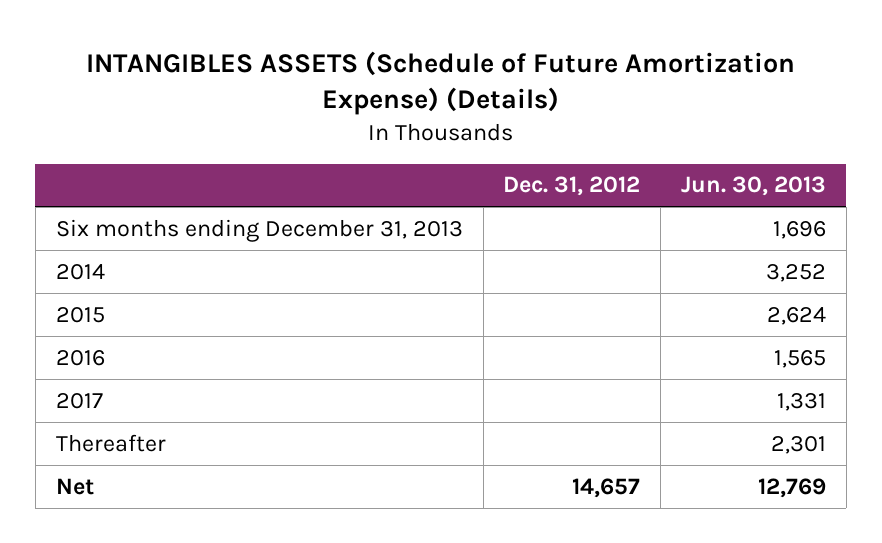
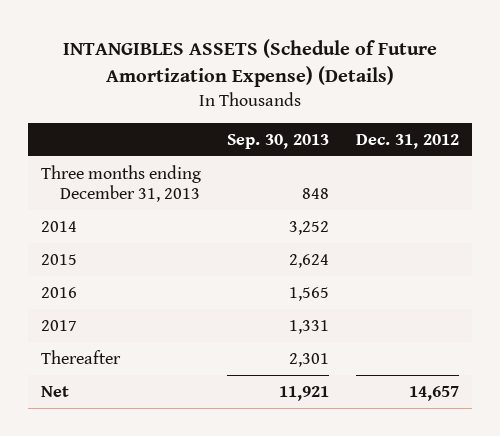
[681,176,827,197] Jun. 30, 2013 -> none
none -> [227,134,330,150] Sep. 30, 2013
[55,218,463,242] Six months ending December 31, 2013 -> [41,164,202,203] Three months ending December 31, 2013

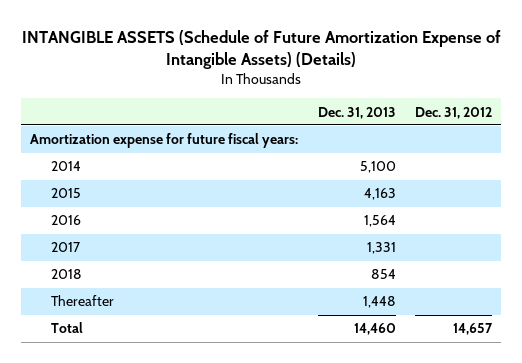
[62,39,437,88] INTANGIBLES ASSETS (Schedule of Future Amortization Expense) (Details) -> [22,29,502,69] INTANGIBLE ASSETS (Schedule of Future Amortization Expense of Intangible Assets) (Details)
[227,134,330,150] Sep. 30, 2013 -> none
none -> [317,106,396,119] Dec. 31, 2013
[41,164,202,203] Three months ending December 31, 2013 -> none
none -> [30,133,299,149] Amortization expense for future fiscal years:
none -> [50,269,82,280] 2018
[41,385,70,397] Net -> [50,322,83,334] Total

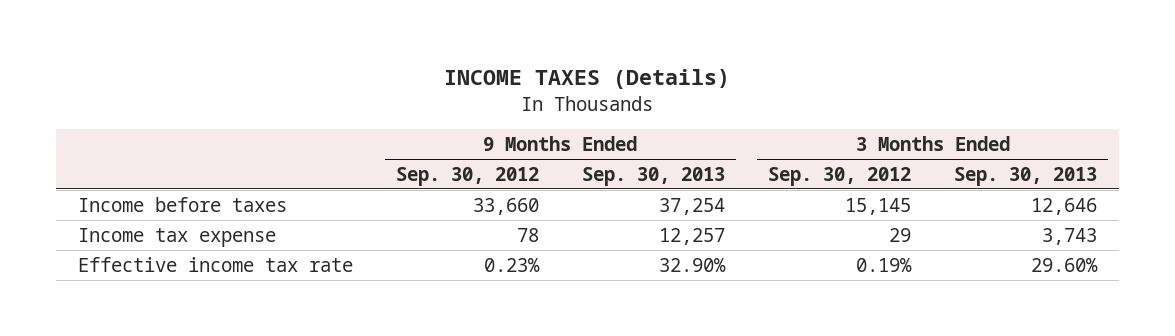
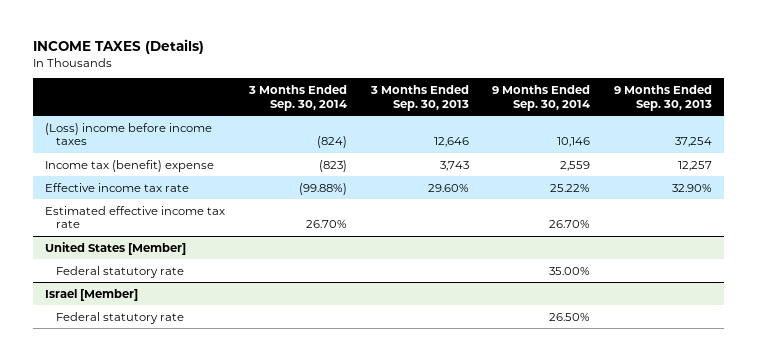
[395,166,539,186] Sep. 30, 2012 -> none
[768,166,912,186] Sep. 30, 2012 -> none
none -> [247,84,347,111] 3 Months Ended Sep. 30, 2014
none -> [492,84,591,111] 9 Months Ended Sep. 30, 2014
[77,196,287,212] Income before taxes -> [45,122,213,146] (Loss) income before income taxes
[77,227,276,247] Income tax expense -> [45,159,215,172] Income tax (benefit) expense
none -> [45,205,226,229] Estimated effective income tax rate
none -> [45,241,187,255] United States [Member]
none -> [55,265,184,278] Federal statutory rate
none -> [45,288,139,301] Israel [Member]
none -> [55,311,184,324] Federal statutory rate

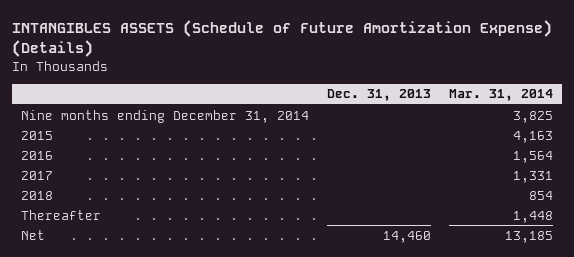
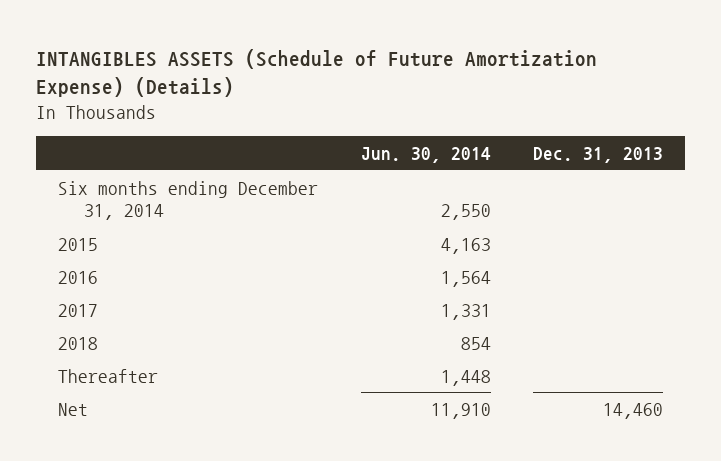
[448,89,553,102] Mar. 31, 2014 -> none
none -> [360,146,491,163] Jun. 30, 2014
[21,109,310,123] Nine months ending December 31, 2014 -> [57,180,318,220] Six months ending December 31, 2014

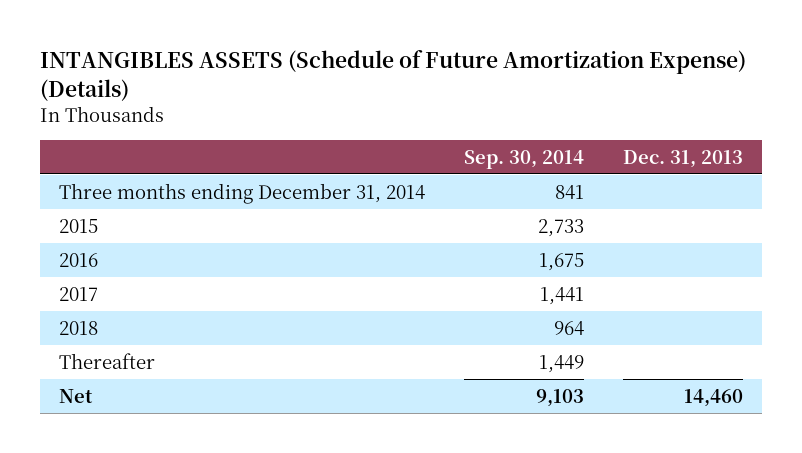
[360,146,491,163] Jun. 30, 2014 -> none
none -> [463,149,584,169] Sep. 30, 2014
[57,180,318,220] Six months ending December 31, 2014 -> [59,182,426,204] Three months ending December 31, 2014

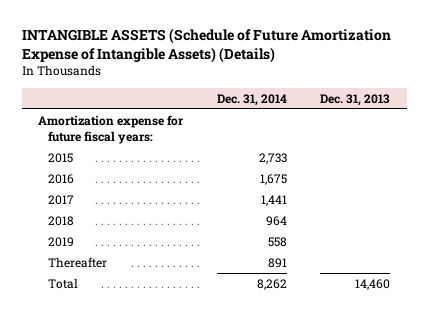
[39,50,746,101] INTANGIBLES ASSETS (Schedule of Future Amortization Expense) (Details) -> [21,28,391,64] INTANGIBLE ASSETS (Schedule of Future Amortization Expense of Intangible Assets) (Details)
[463,149,584,169] Sep. 30, 2014 -> none
none -> [216,93,287,106] Dec. 31, 2014
[59,182,426,204] Three months ending December 31, 2014 -> none
none -> [38,115,185,144] Amortization expense for future fiscal years:
none -> [47,237,74,248] 2019
[59,388,94,403] Net -> [47,278,78,290] Total

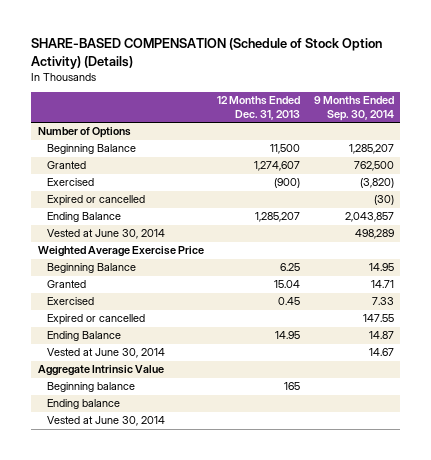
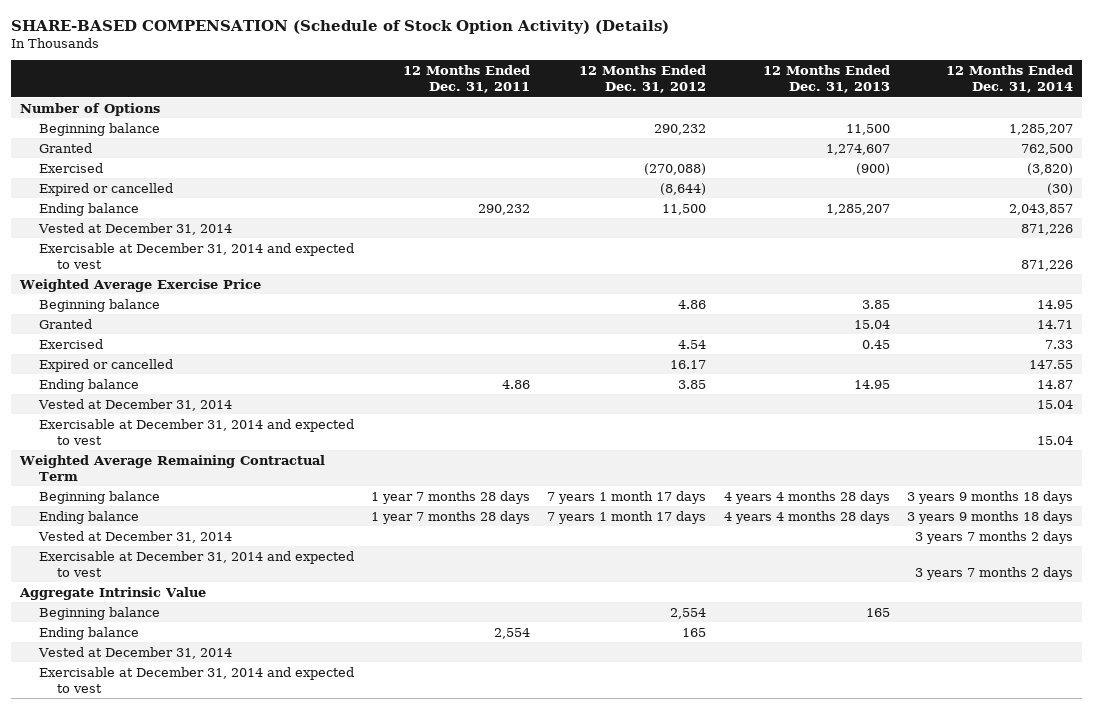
[313,96,394,121] 9 Months Ended Sep. 30, 2014 -> none
none -> [403,64,531,94] 12 Months Ended Dec. 31, 2011
none -> [579,64,707,94] 12 Months Ended Dec. 31, 2012
none -> [946,64,1074,94] 12 Months Ended Dec. 31, 2014
[46,144,136,155] Beginning Balance -> [38,122,160,136] Beginning balance
[46,212,121,223] Ending Balance -> [38,202,139,216] Ending balance
[46,229,165,240] Vested at June 30, 2014 -> [37,222,232,235] Vested at December 31, 2014
none -> [38,242,354,269] Exercisable at December 31, 2014 and expected to vest
[46,263,136,274] Beginning Balance -> [38,298,160,312] Beginning balance
[280,263,301,272] 6.25 -> [861,299,890,309] 3.85
[46,331,121,342] Ending Balance -> [38,378,139,392] Ending balance
[46,348,165,359] Vested at June 30, 2014 -> [37,398,232,411] Vested at December 31, 2014
none -> [38,418,354,445] Exercisable at December 31, 2014 and expected to vest
none -> [19,454,326,481] Weighted Average Remaining Contractual Term
none -> [38,490,160,504] Beginning balance
none -> [38,510,139,524] Ending balance
none -> [37,530,232,543] Vested at December 31, 2014
none -> [38,550,354,577] Exercisable at December 31, 2014 and expected to vest
[46,416,165,427] Vested at June 30, 2014 -> [37,646,232,659] Vested at December 31, 2014
none -> [38,666,354,693] Exercisable at December 31, 2014 and expected to vest

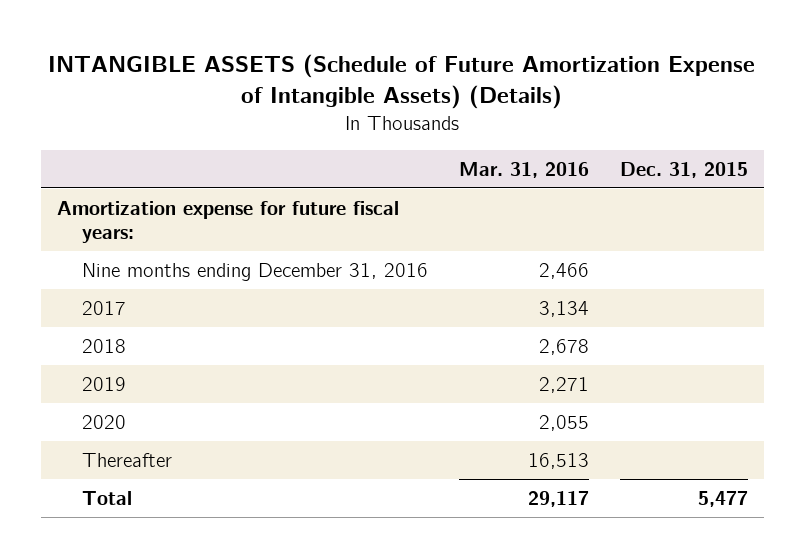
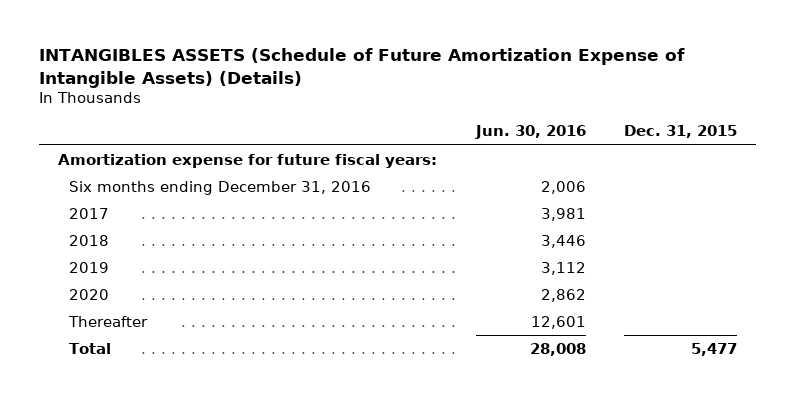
[48,53,756,110] INTANGIBLE ASSETS (Schedule of Future Amortization Expense of Intangible Assets) (Details) -> [38,48,685,88] INTANGIBLES ASSETS (Schedule of Future Amortization Expense of Intangible Assets) (Details)
[459,161,590,178] Mar. 31, 2016 -> none
none -> [474,125,586,140] Jun. 30, 2016
[81,262,428,281] Nine months ending December 31, 2016 -> [69,180,372,195] Six months ending December 31, 2016

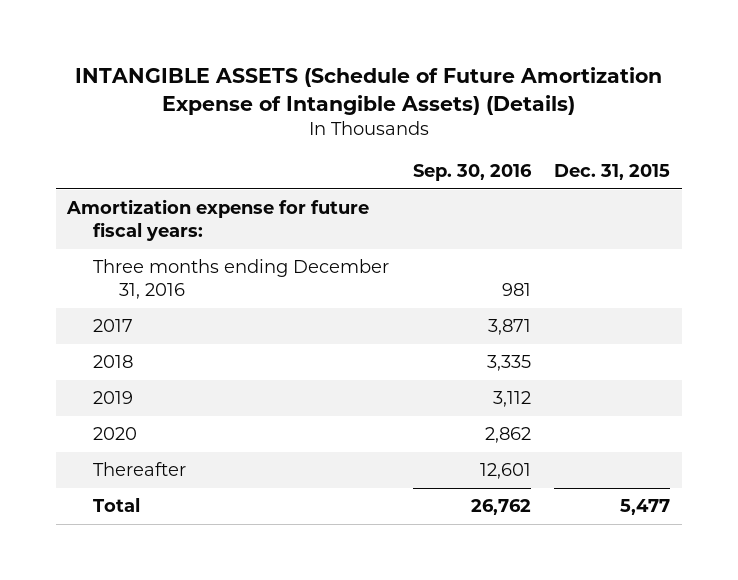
[38,48,685,88] INTANGIBLES ASSETS (Schedule of Future Amortization Expense of Intangible Assets) (Details) -> [74,67,662,116] INTANGIBLE ASSETS (Schedule of Future Amortization Expense of Intangible Assets) (Details)
[474,125,586,140] Jun. 30, 2016 -> none
none -> [412,164,532,182] Sep. 30, 2016
[69,180,372,195] Six months ending December 31, 2016 -> [93,259,390,300] Three months ending December 31, 2016

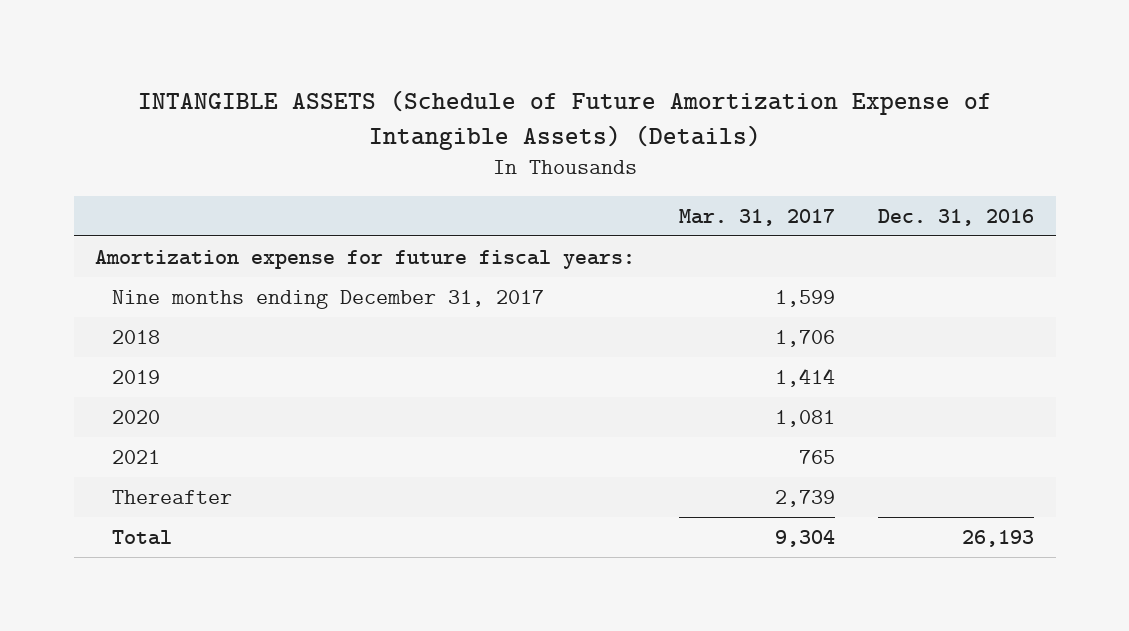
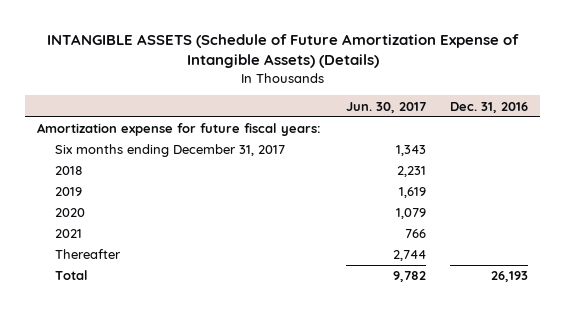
[678,208,835,226] Mar. 31, 2017 -> none
none -> [345,101,426,113] Jun. 30, 2017
[112,289,545,309] Nine months ending December 31, 2017 -> [54,144,285,158] Six months ending December 31, 2017

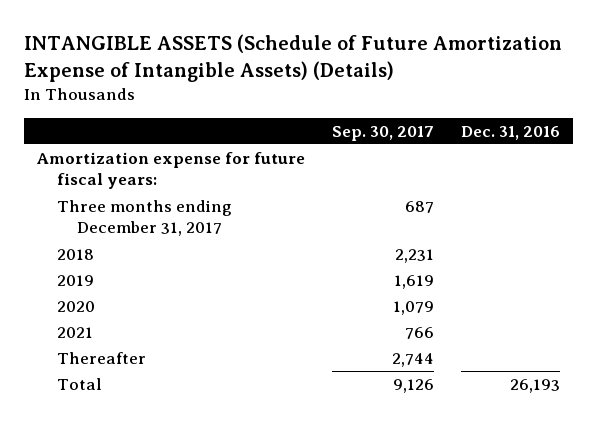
[345,101,426,113] Jun. 30, 2017 -> none
none -> [331,125,434,141] Sep. 30, 2017
[54,144,285,158] Six months ending December 31, 2017 -> [57,199,233,237] Three months ending December 31, 2017

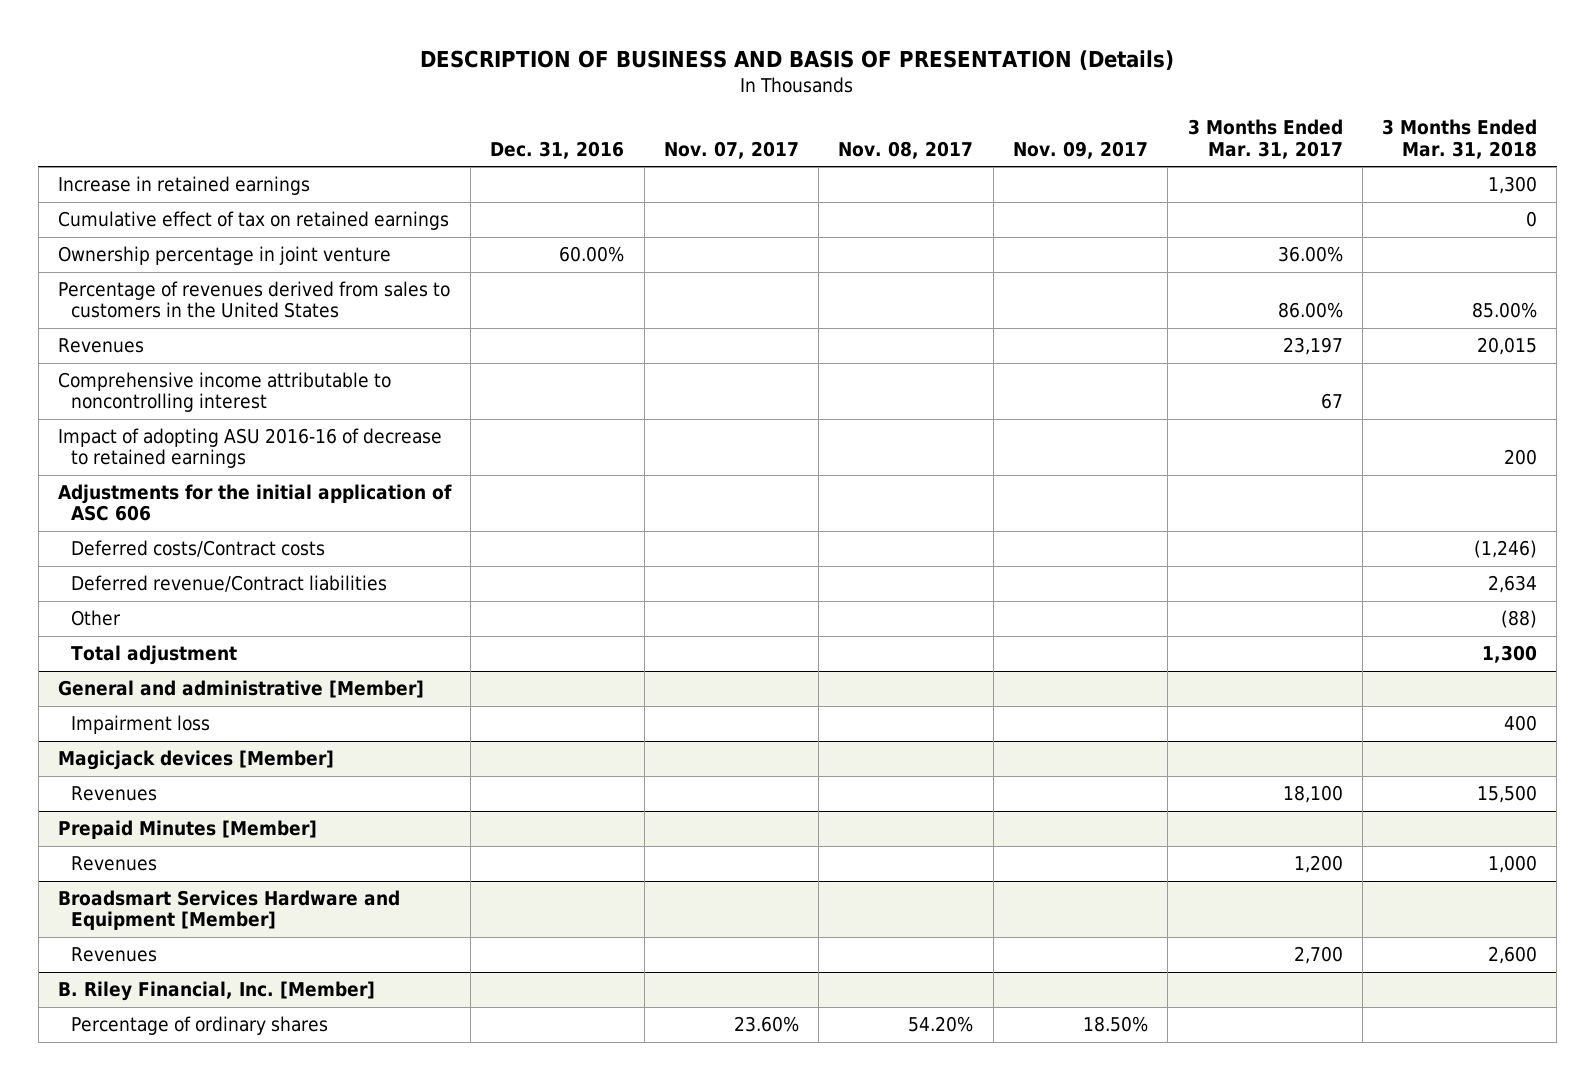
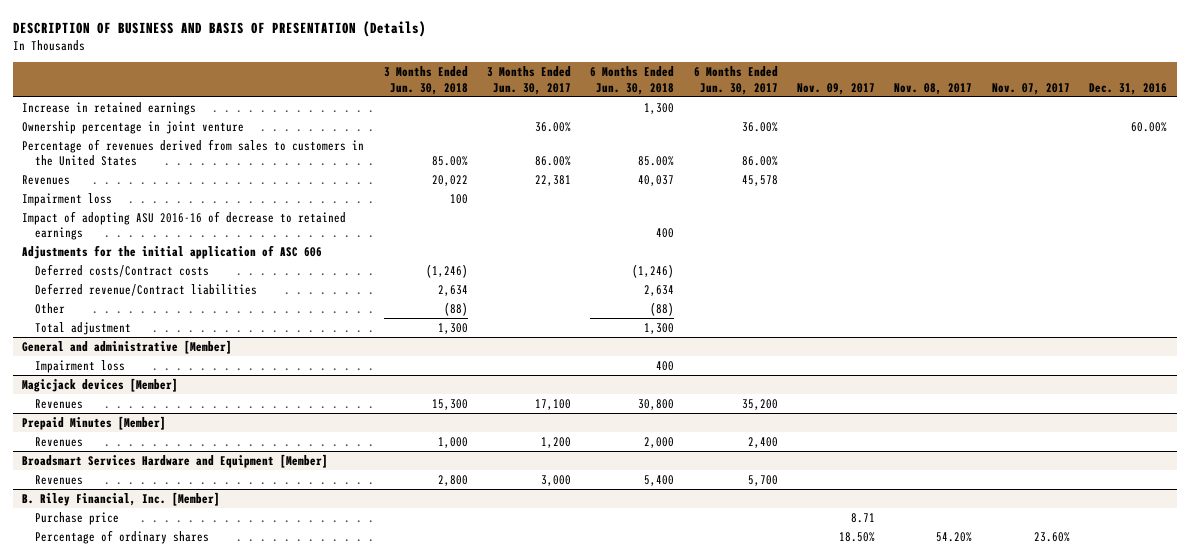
[1187,119,1343,159] 3 Months Ended Mar. 31, 2017 -> none
[1382,119,1538,159] 3 Months Ended Mar. 31, 2018 -> none
none -> [383,66,468,95] 3 Months Ended Jun. 30, 2018
none -> [487,66,572,95] 3 Months Ended Jun. 30, 2017
none -> [590,66,675,95] 6 Months Ended Jun. 30, 2018
none -> [693,66,778,95] 6 Months Ended Jun. 30, 2017
[57,211,449,231] Cumulative effect of tax on retained earnings -> none
[57,372,391,413] Comprehensive income attributable to noncontrolling interest -> none
none -> [22,192,113,206] Impairment loss
none -> [35,511,120,525] Purchase price

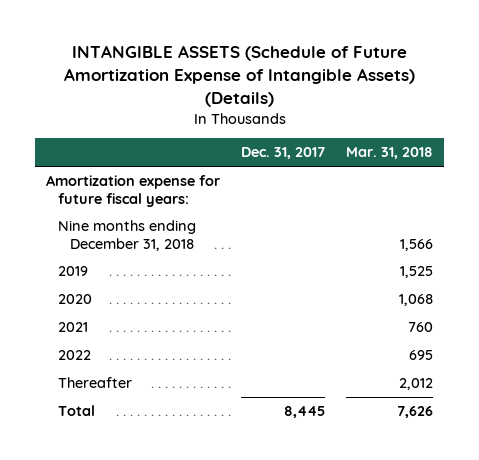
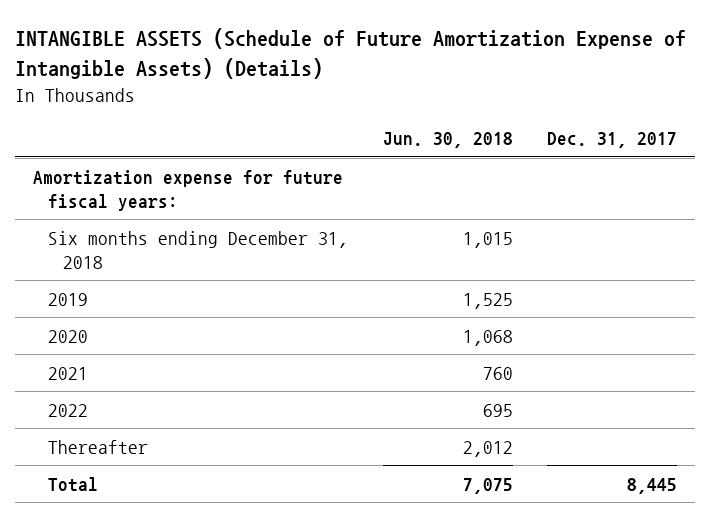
[346,147,434,160] Mar. 31, 2018 -> none
none -> [382,132,513,149] Jun. 30, 2018
[58,220,197,251] Nine months ending December 31, 2018 -> [48,230,349,269] Six months ending December 31, 2018

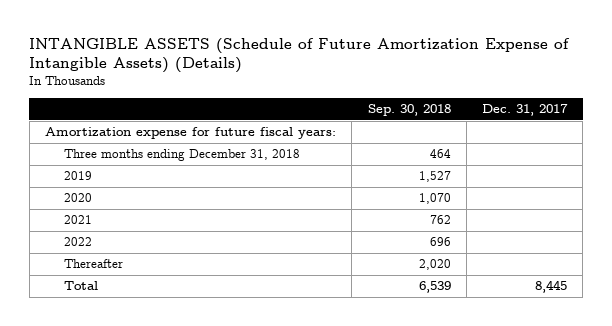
[382,132,513,149] Jun. 30, 2018 -> none
none -> [367,104,451,117] Sep. 30, 2018
[48,230,349,269] Six months ending December 31, 2018 -> [64,149,301,162] Three months ending December 31, 2018

